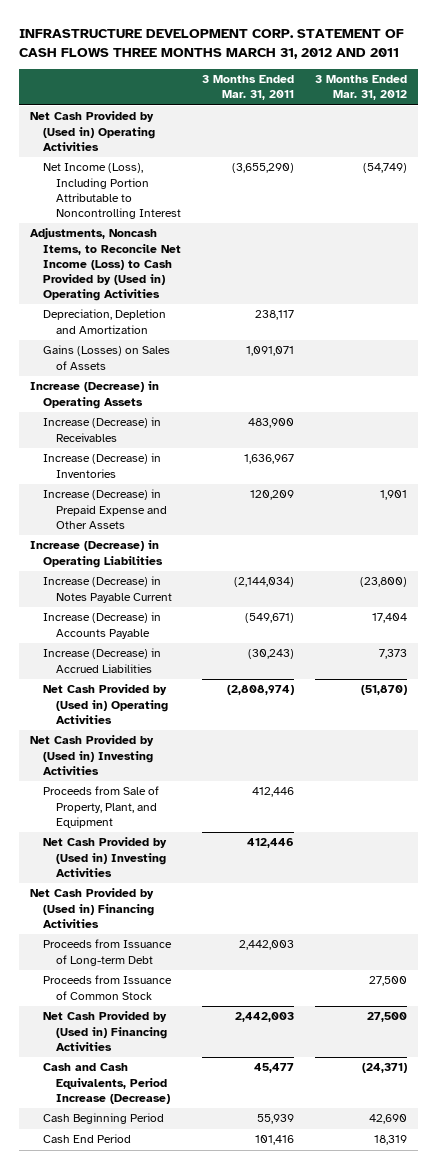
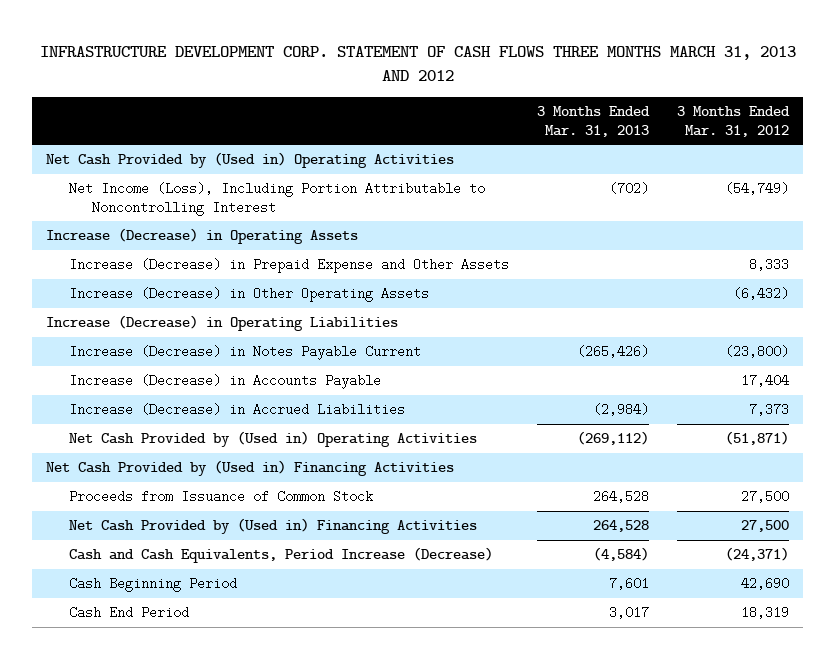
[19,28,405,59] INFRASTRUCTURE DEVELOPMENT CORP. STATEMENT OF CASH FLOWS THREE MONTHS MARCH 31, 2012 AND 2011 -> [39,45,796,82] INFRASTRUCTURE DEVELOPMENT CORP. STATEMENT OF CASH FLOWS THREE MONTHS MARCH 31, 2013 AND 2012
[202,75,295,101] 3 Months Ended Mar. 31, 2011 -> none
none -> [537,106,651,137] 3 Months Ended Mar. 31, 2013
[29,228,181,301] Adjustments, Noncash Items, to Reconcile Net Income (Loss) to Cash Provided by (Used in) Operating Activities -> none
[42,309,166,334] Depreciation, Depletion and Amortization -> none
[42,345,170,370] Gains (Losses) on Sales of Assets -> none
[42,417,161,442] Increase (Decrease) in Receivables -> none
[42,453,161,478] Increase (Decrease) in Inventories -> none
[380,490,408,501] 1,901 -> [749,258,790,272] 8,333
none -> [69,287,430,303] Increase (Decrease) in Other Operating Assets
[29,735,154,775] Net Cash Provided by (Used in) Investing Activities -> none
[42,786,159,828] Proceeds from Sale of Property, Plant, and Equipment -> none
[42,837,167,877] Net Cash Provided by (Used in) Investing Activities -> none
[361,685,408,696] (51,870) -> [725,431,790,446] (51,871)
[42,939,172,966] Proceeds from Issuance of Long-term Debt -> none

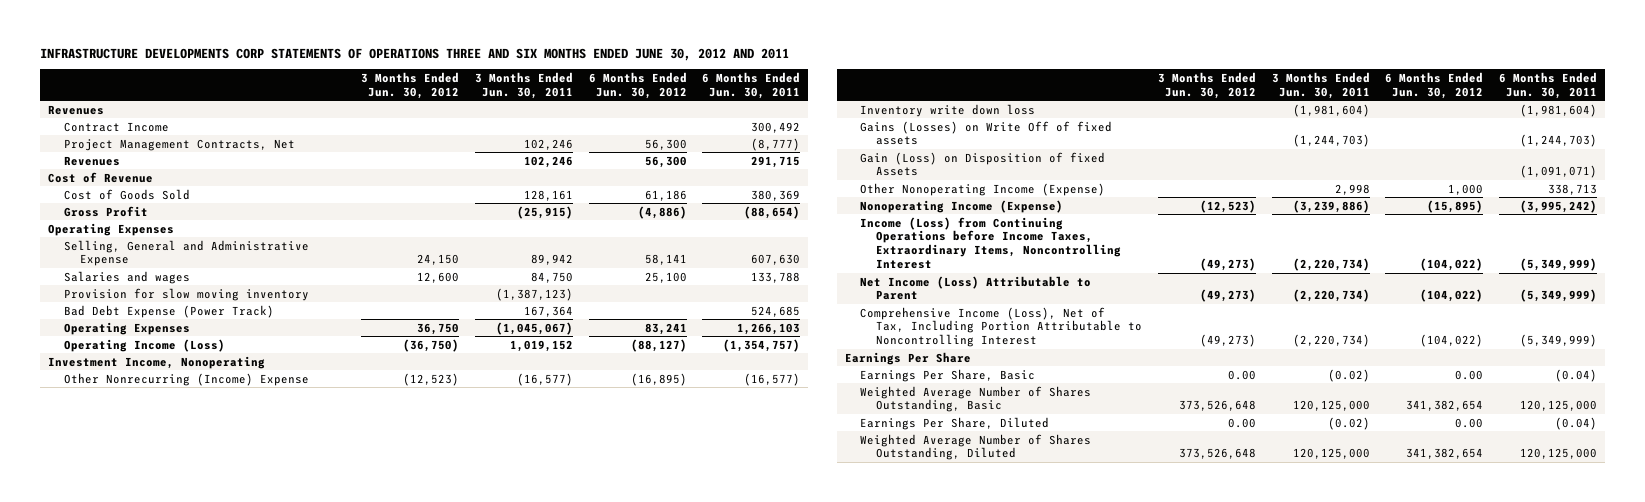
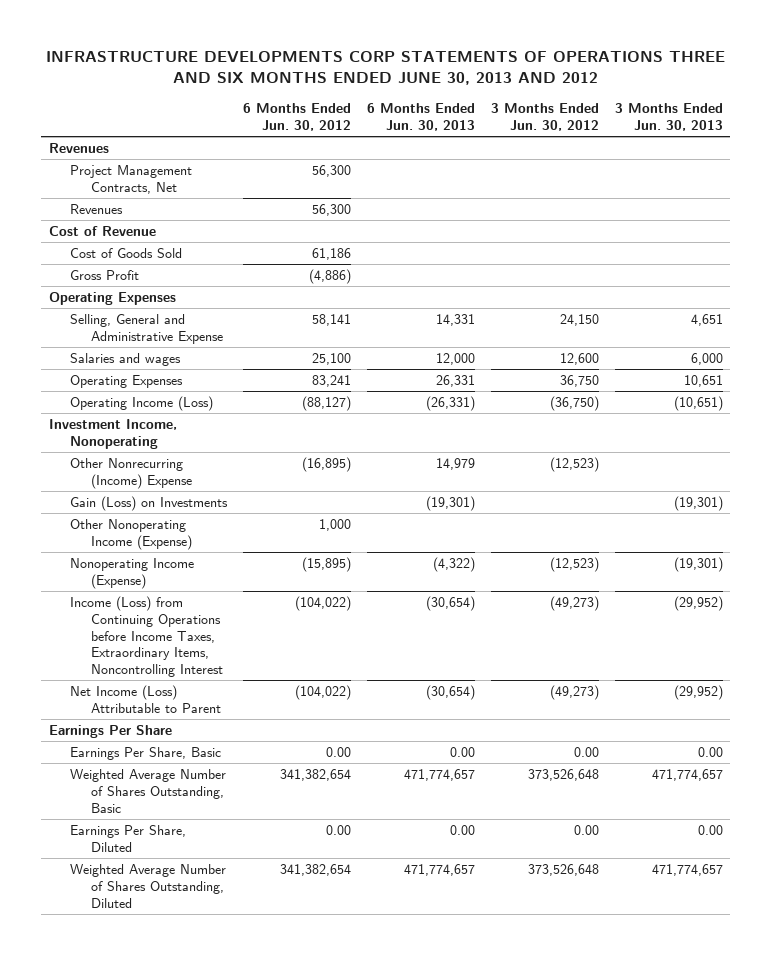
[40,47,790,61] INFRASTRUCTURE DEVELOPMENTS CORP STATEMENTS OF OPERATIONS THREE AND SIX MONTHS ENDED JUNE 30, 2012 AND 2011 -> [45,50,725,86] INFRASTRUCTURE DEVELOPMENTS CORP STATEMENTS OF OPERATIONS THREE AND SIX MONTHS ENDED JUNE 30, 2013 AND 2012
[475,71,574,99] 3 Months Ended Jun. 30, 2011 -> none
[702,71,801,99] 6 Months Ended Jun. 30, 2011 -> none
none -> [366,103,475,131] 6 Months Ended Jun. 30, 2013
none -> [614,103,723,131] 3 Months Ended Jun. 30, 2013
[63,121,169,132] Contract Income -> none
[63,287,309,301] Provision for slow moving inventory -> none
[63,304,274,318] Bad Debt Expense (Power Track) -> none
[860,103,1036,117] Inventory write down loss -> none
[860,120,1113,146] Gains (Losses) on Write Off of fixed assets -> none
[860,151,1106,177] Gain (Loss) on Disposition of fixed Assets -> none
none -> [69,495,228,511] Gain (Loss) on Investments
[860,306,1143,348] Comprehensive Income (Loss), Net of Tax, Including Portion Attributable to Noncontrolling Interest -> none

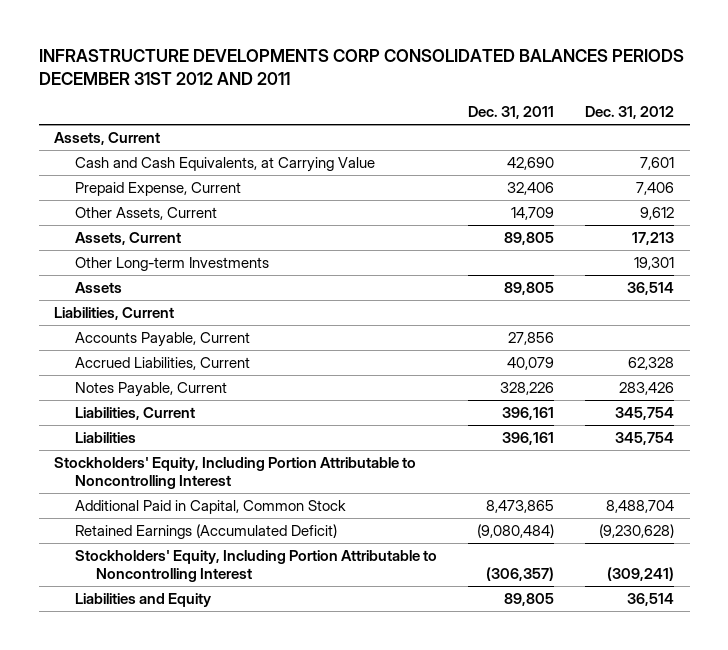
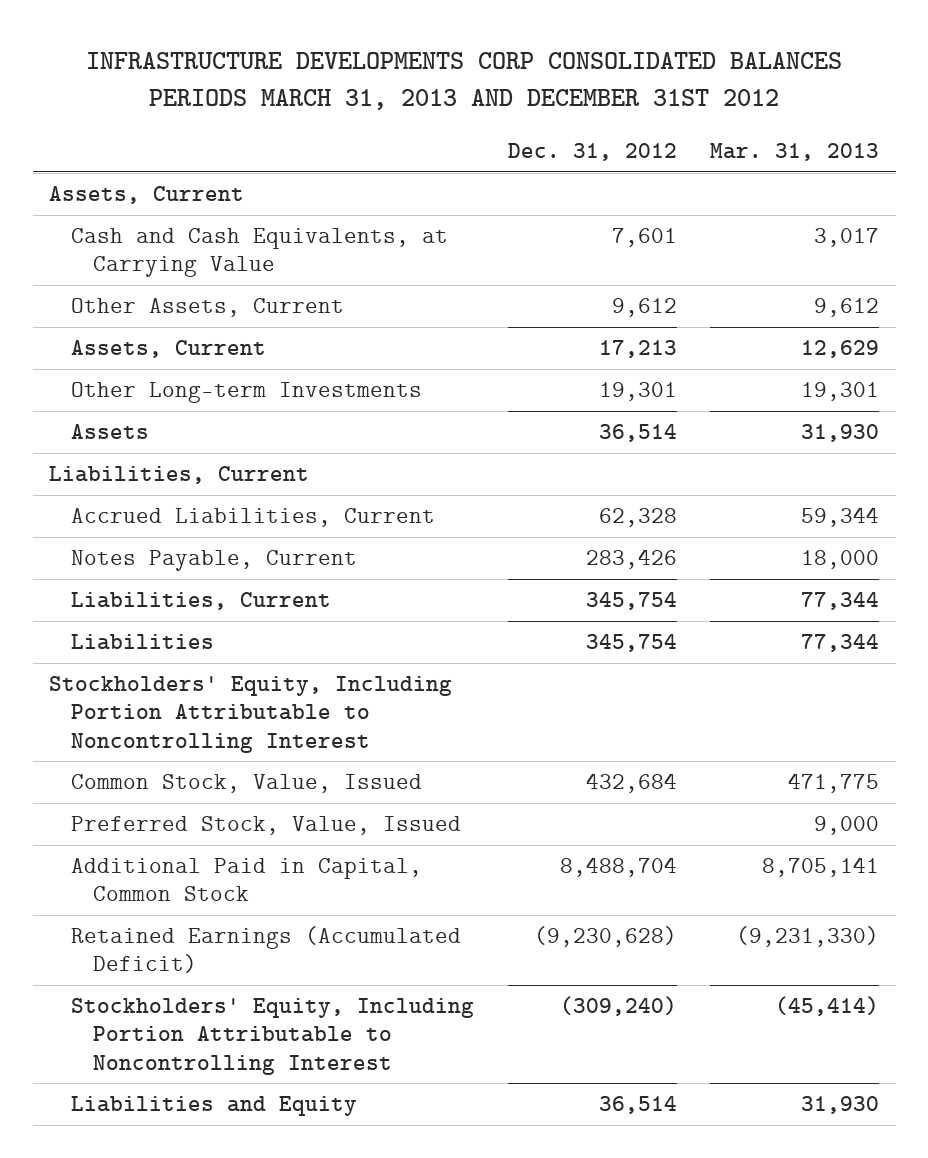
[38,48,684,85] INFRASTRUCTURE DEVELOPMENTS CORP CONSOLIDATED BALANCES PERIODS DECEMBER 31ST 2012 AND 2011 -> [86,52,843,111] INFRASTRUCTURE DEVELOPMENTS CORP CONSOLIDATED BALANCES PERIODS MARCH 31, 2013 AND DECEMBER 31ST 2012
[468,106,555,120] Dec. 31, 2011 -> none
none -> [710,142,880,161] Mar. 31, 2013
[74,181,241,196] Prepaid Expense, Current -> none
[74,331,250,347] Accounts Payable, Current -> none
none -> [71,774,423,794] Common Stock, Value, Issued
none -> [71,816,462,836] Preferred Stock, Value, Issued
[607,566,675,581] (309,241) -> [559,996,677,1017] (309,240)

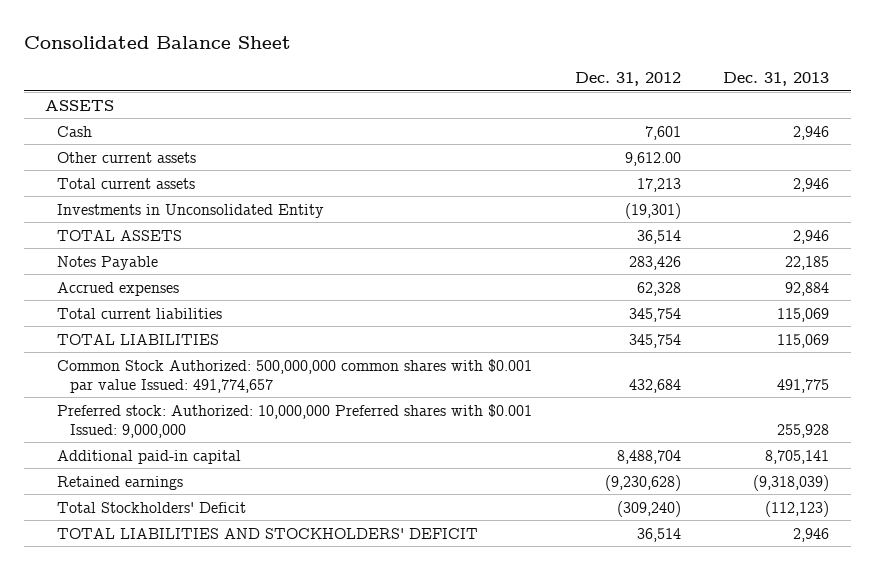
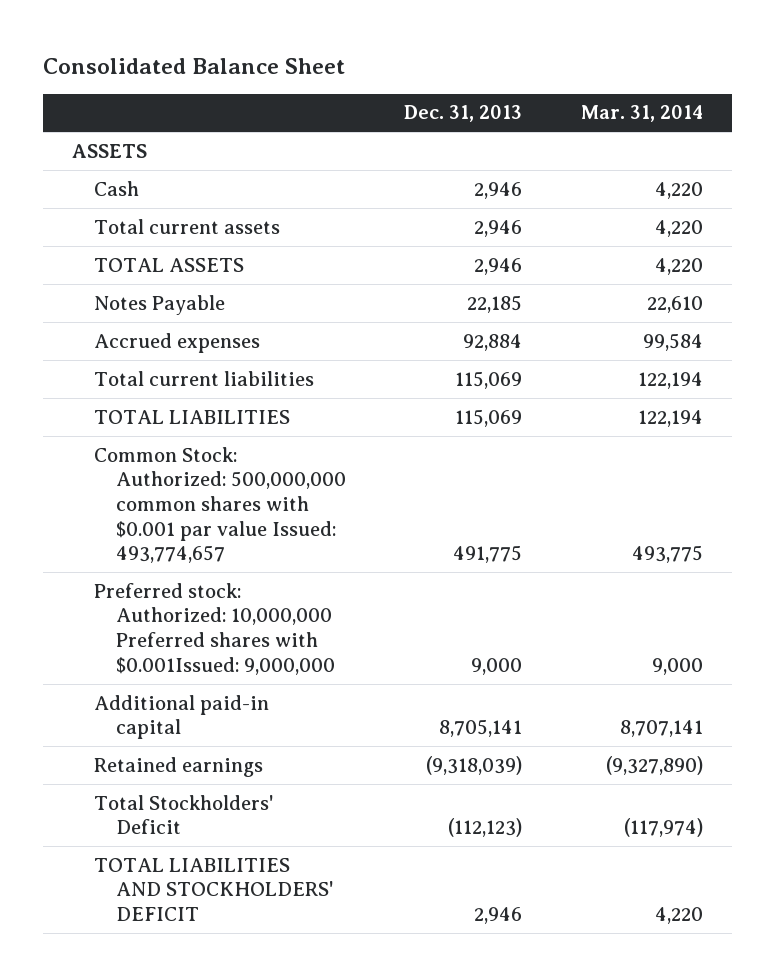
[574,72,681,87] Dec. 31, 2012 -> none
none -> [580,105,703,123] Mar. 31, 2014
[57,151,197,163] Other current assets -> none
[57,203,325,218] Investments in Unconsolidated Entity -> none
[57,358,533,393] Common Stock Authorized: 500,000,000 common shares with $0.001 par value Issued: 491,774,657 -> [93,446,347,564] Common Stock: Authorized: 500,000,000 common shares with $0.001 par value Issued: 493,774,657
[57,403,533,438] Preferred stock: Authorized: 10,000,000 Preferred shares with $0.001 Issued: 9,000,000 -> [93,582,336,675] Preferred stock: Authorized: 10,000,000 Preferred shares with $0.001Issued: 9,000,000
[777,423,830,438] 255,928 -> [471,657,523,675] 9,000

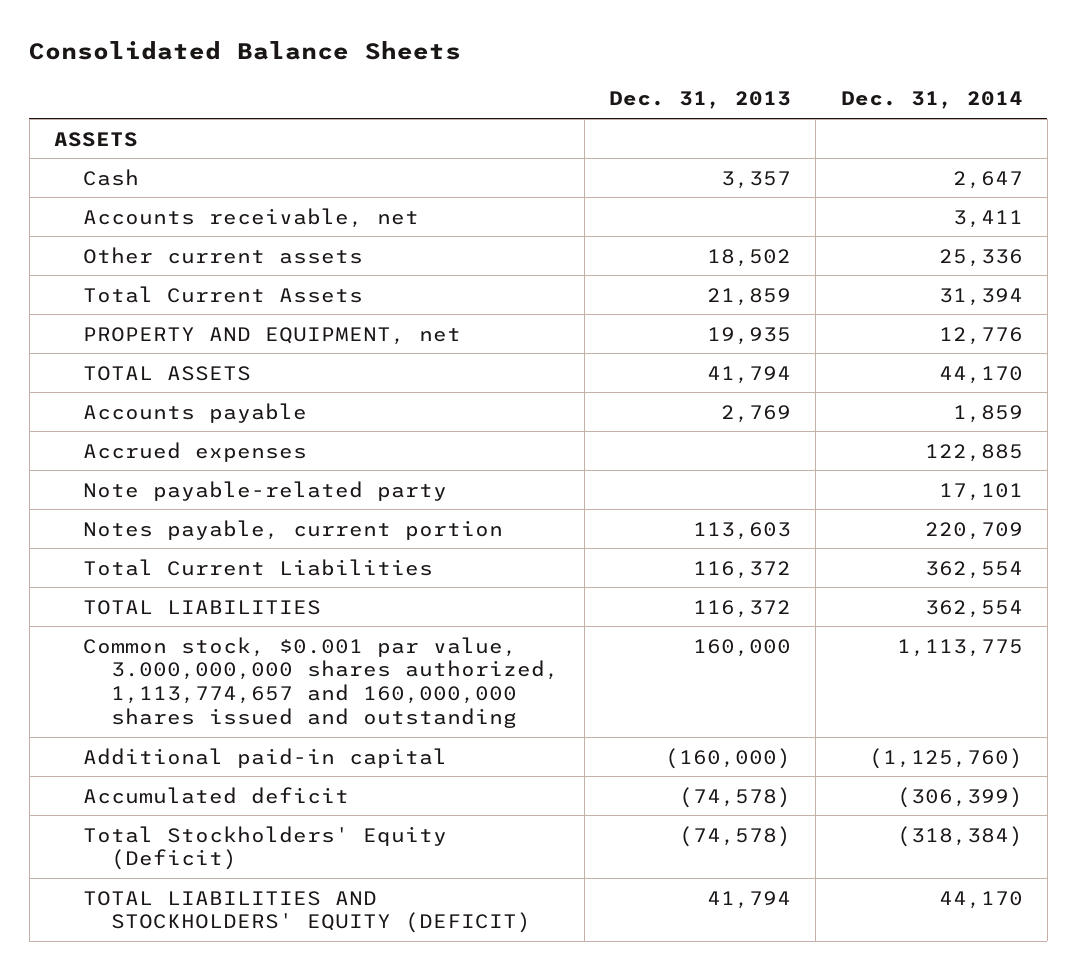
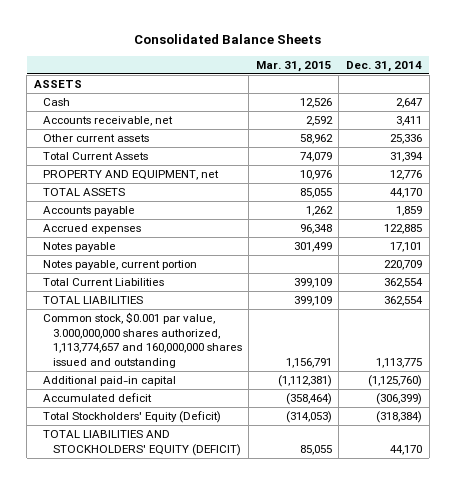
[609,91,792,110] Dec. 31, 2013 -> none
none -> [255,60,332,72] Mar. 31, 2015
[82,480,447,501] Note payable-related party -> [43,242,117,253] Notes payable

